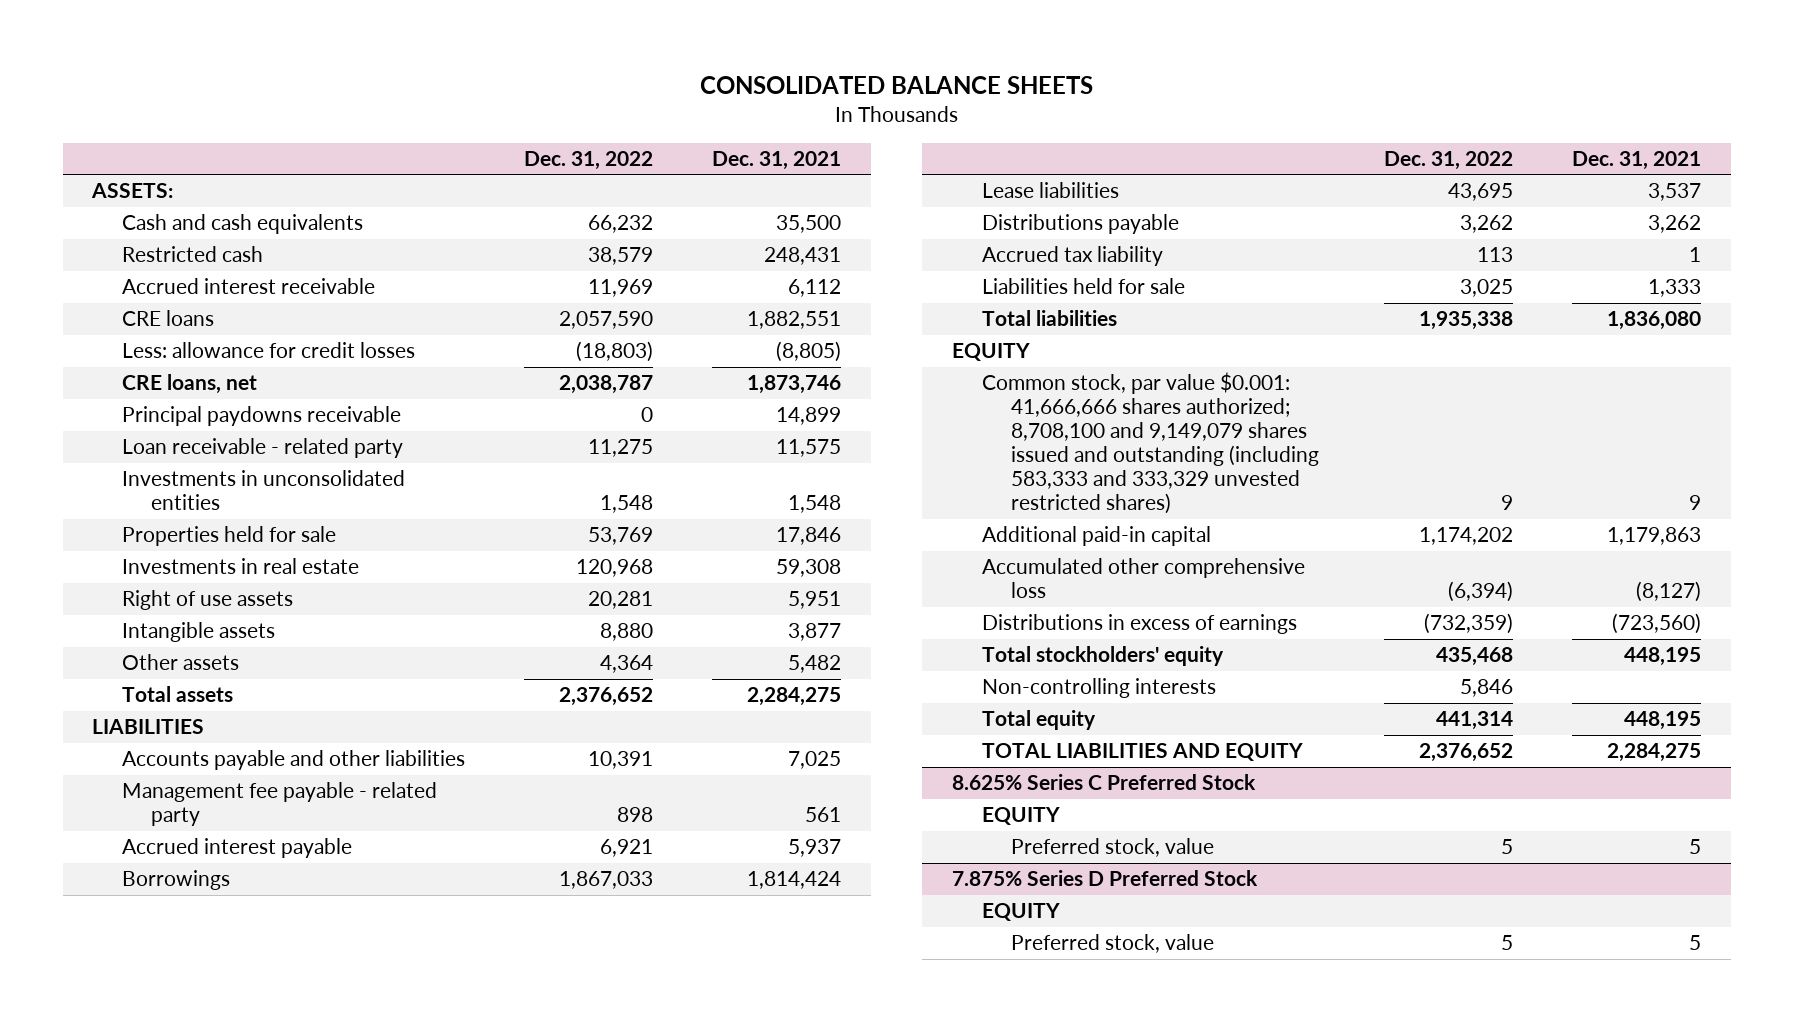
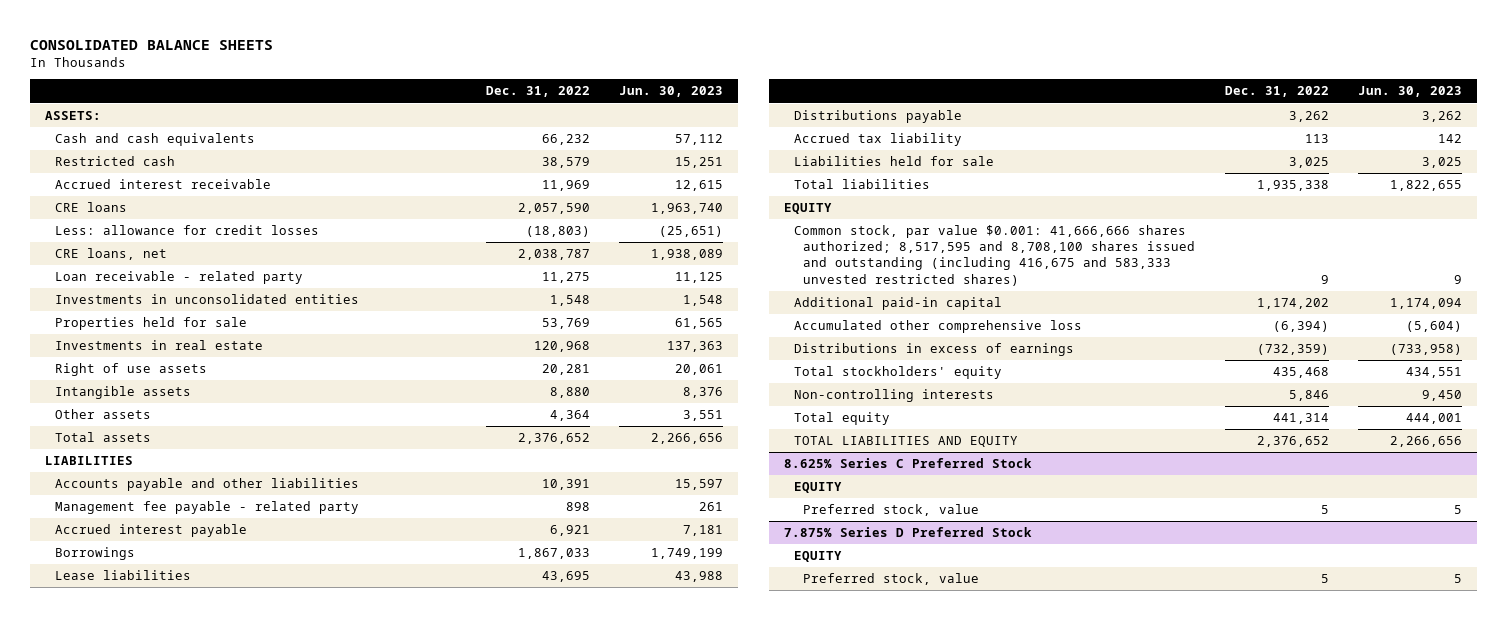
[712,151,842,171] Dec. 31, 2021 -> none
none -> [619,86,724,98] Jun. 30, 2023
[121,406,401,427] Principal paydowns receivable -> none
[981,372,1320,515] Common stock, par value $0.001: 41,666,666 shares authorized; 8,708,100 and 9,149,079 shares issued and outstanding (including 583,333 and 333,329 unvested restricted shares) -> [793,225,1195,286] Common stock, par value $0.001: 41,666,666 shares authorized; 8,517,595 and 8,708,100 shares issued and outstanding (including 416,675 and 583,333 unvested restricted shares)

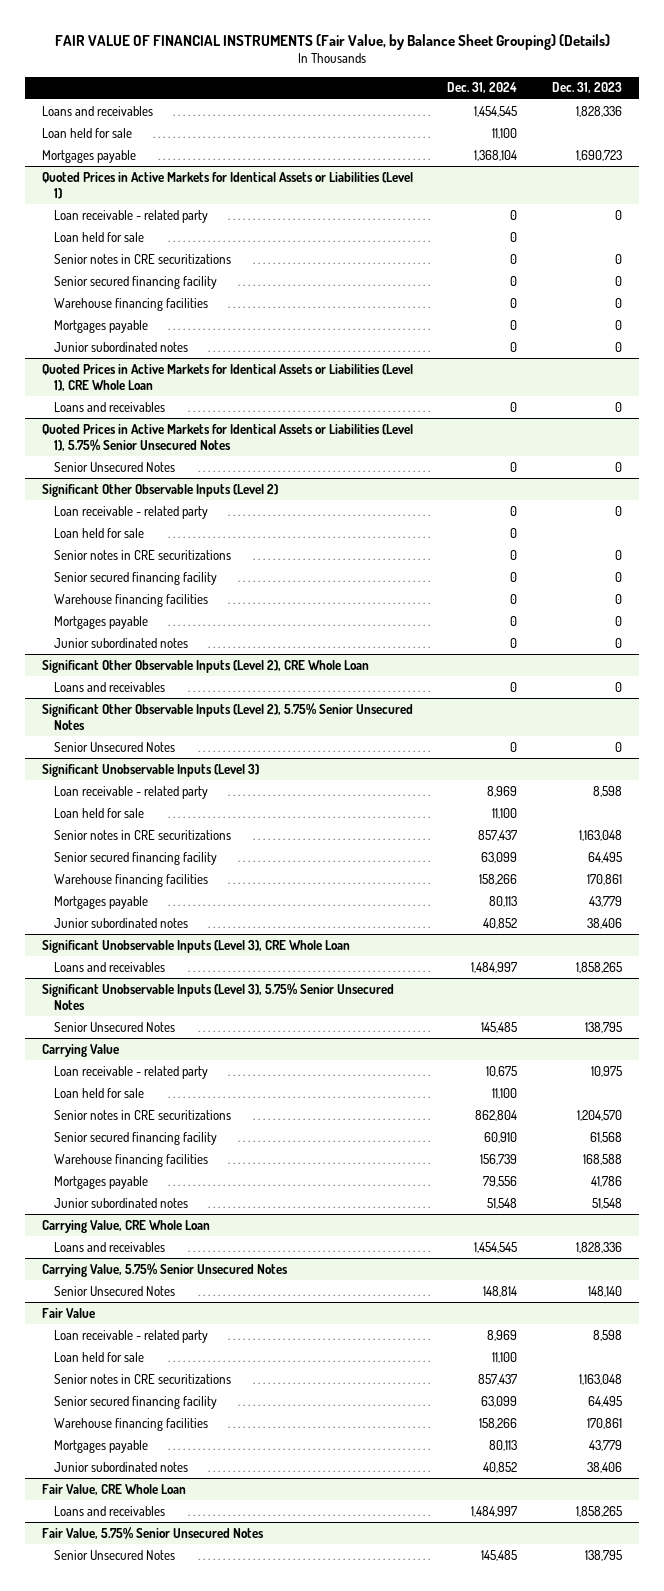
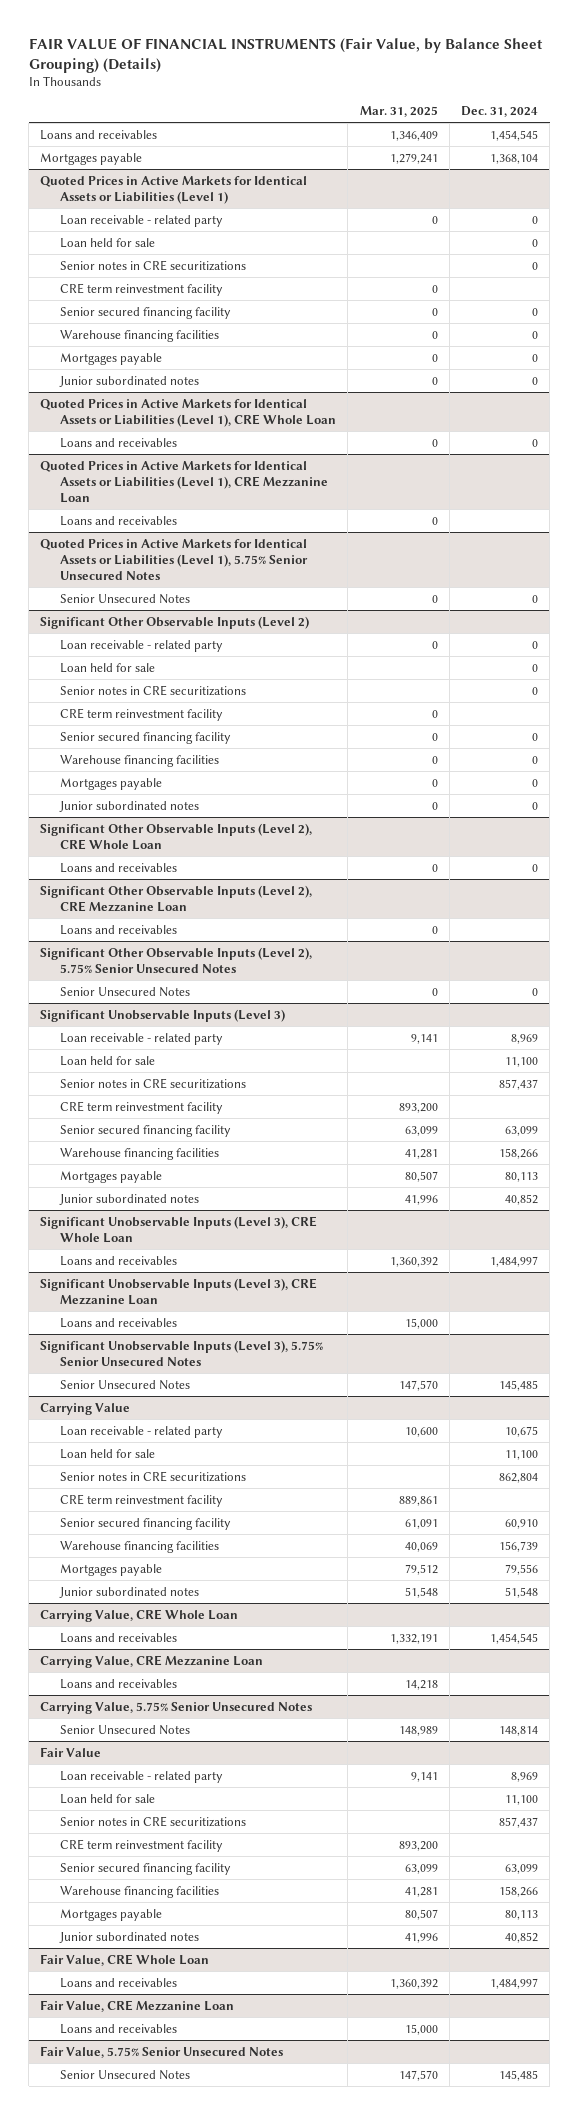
[551,82,622,94] Dec. 31, 2023 -> none
none -> [359,105,438,117] Mar. 31, 2025
[42,127,133,138] Loan held for sale -> none
none -> [60,282,224,296] CRE term reinvestment facility
none -> [40,460,329,503] Quoted Prices in Active Markets for Identical Assets or Liabilities (Level 1), CRE Mezzanine Loan
none -> [60,515,178,526] Loans and receivables
none -> [60,707,224,721] CRE term reinvestment facility
none -> [40,884,313,912] Significant Other Observable Inputs (Level 2), CRE Mezzanine Loan
none -> [60,924,178,935] Loans and receivables
none -> [60,1100,224,1114] CRE term reinvestment facility
none -> [40,1277,318,1305] Significant Unobservable Inputs (Level 3), CRE Mezzanine Loan
none -> [60,1317,178,1328] Loans and receivables
none -> [60,1493,224,1507] CRE term reinvestment facility
none -> [40,1654,264,1668] Carrying Value, CRE Mezzanine Loan
none -> [60,1678,178,1689] Loans and receivables
none -> [60,1838,224,1852] CRE term reinvestment facility
none -> [40,1999,235,2012] Fair Value, CRE Mezzanine Loan
none -> [60,2023,178,2034] Loans and receivables

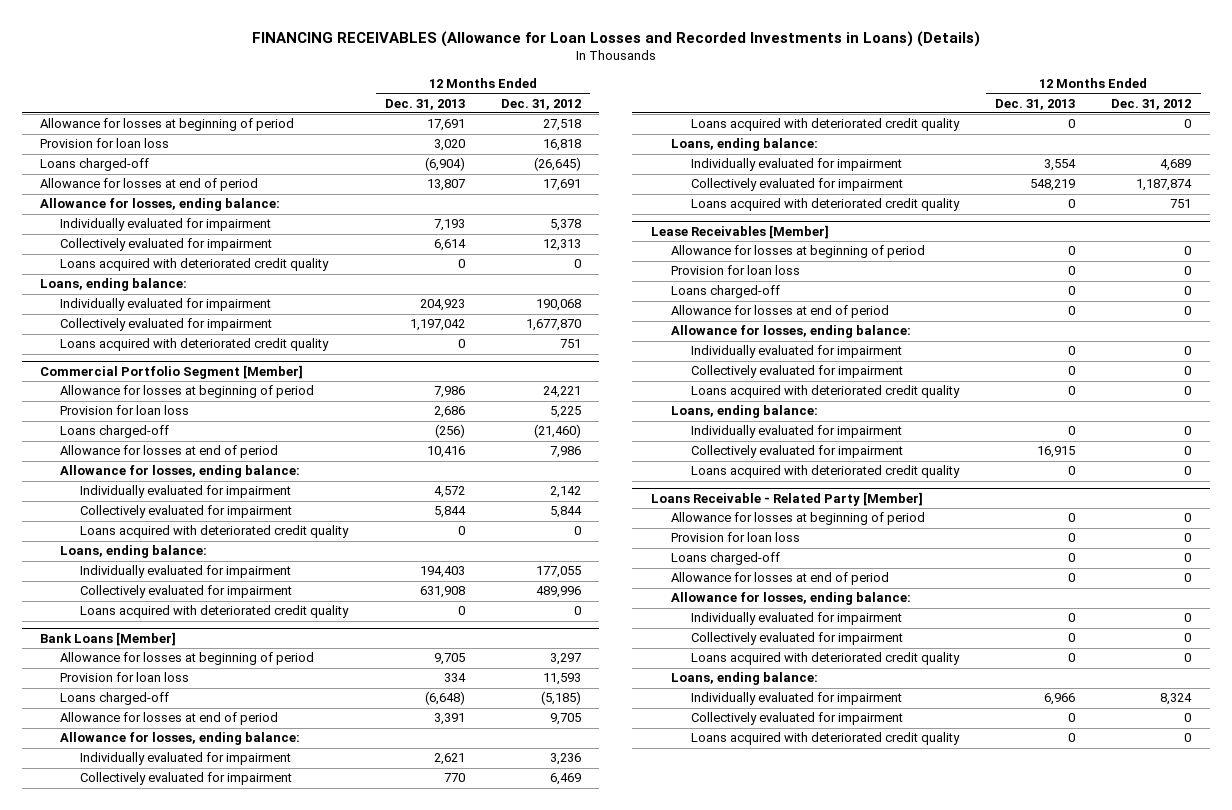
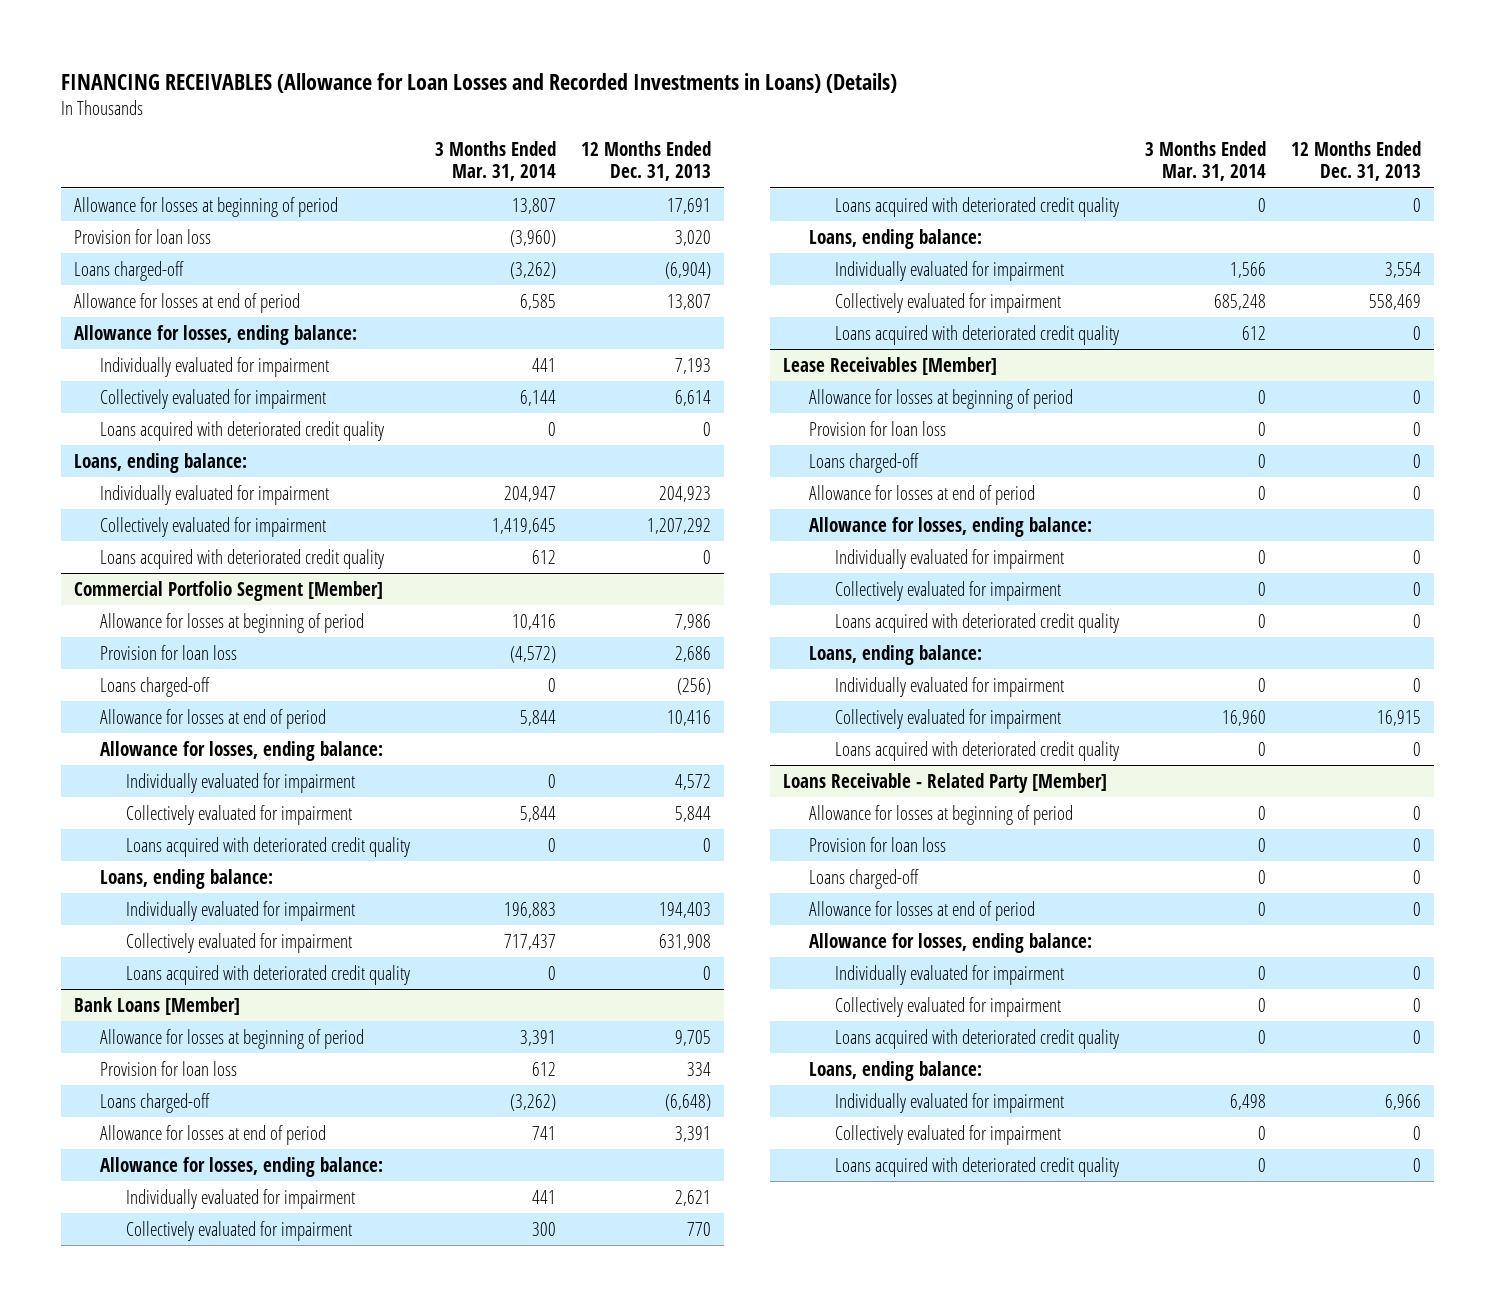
[501,98,582,110] Dec. 31, 2012 -> none
none -> [435,140,557,182] 3 Months Ended Mar. 31, 2014
[409,319,465,332] 1,197,042 -> [647,517,712,534] 1,207,292
[1030,179,1076,192] 548,219 -> [1368,293,1421,310] 558,469

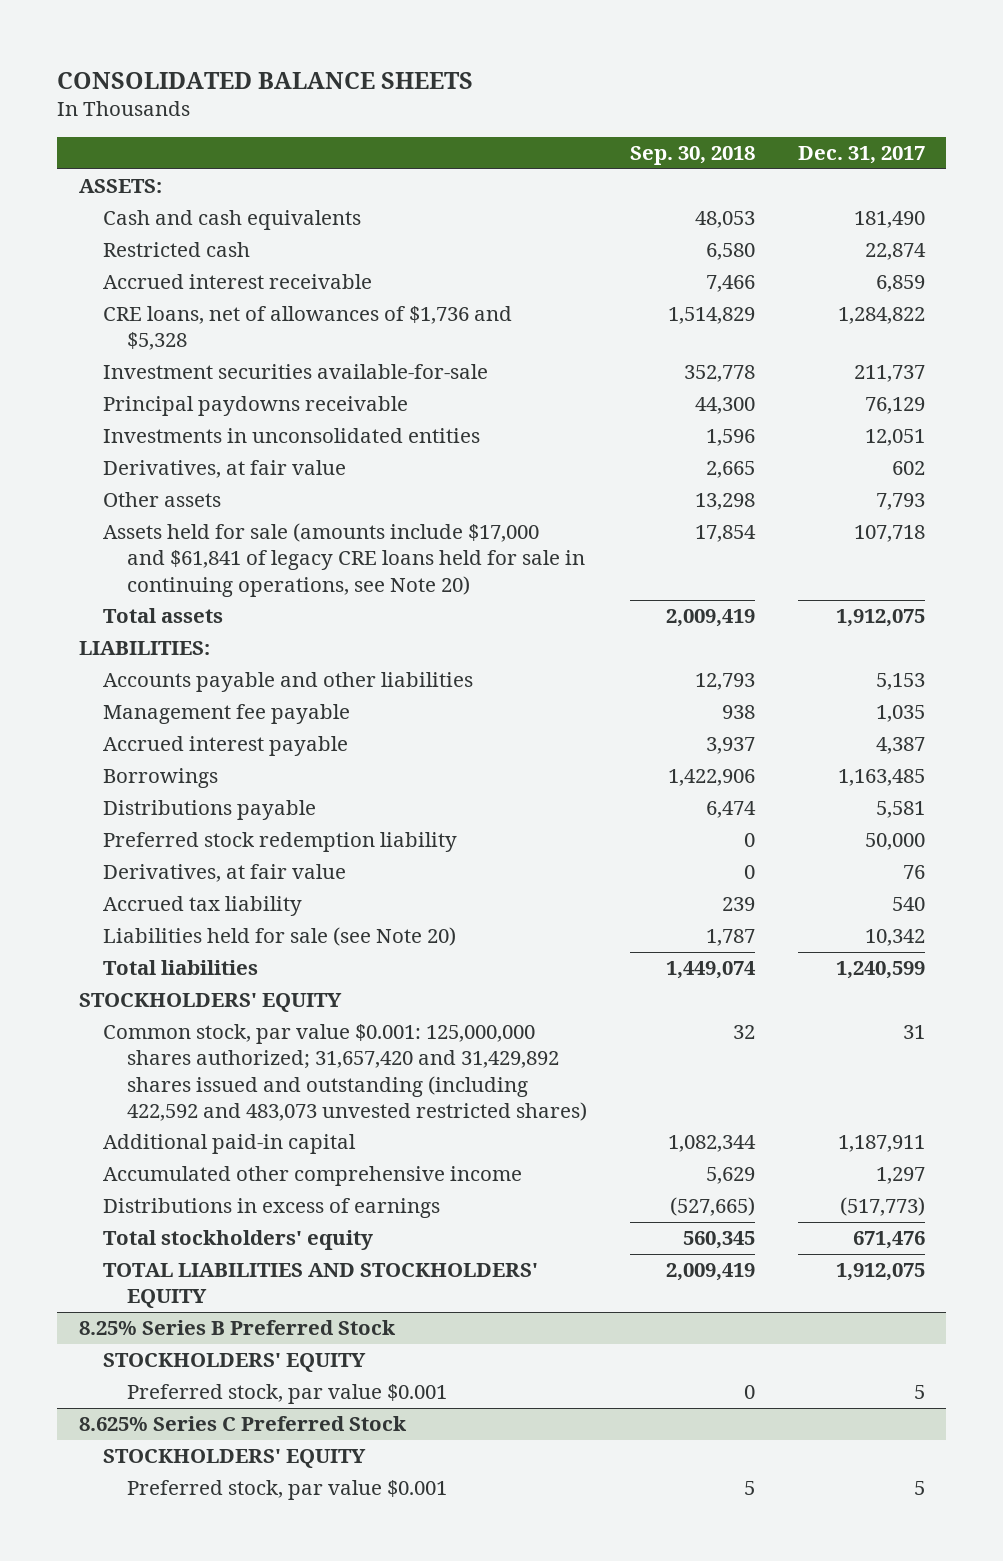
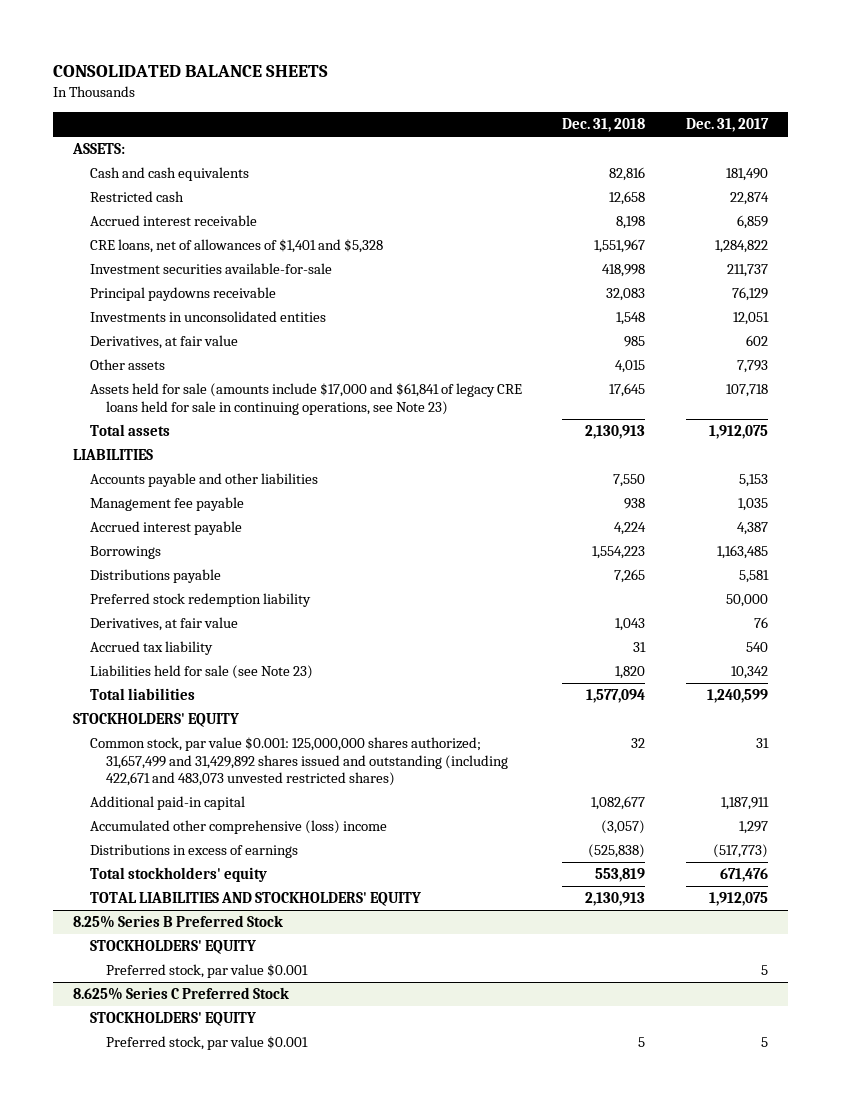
[629,146,755,166] Sep. 30, 2018 -> none
none -> [562,118,646,133] Dec. 31, 2018
[102,306,512,351] CRE loans, net of allowances of $1,736 and $5,328 -> [89,239,383,254] CRE loans, net of allowances of $1,401 and $5,328
[102,523,585,597] Assets held for sale (amounts include $17,000 and $61,841 of legacy CRE loans held for sale in continuing operations, see Note 20) -> [89,383,522,415] Assets held for sale (amounts include $17,000 and $61,841 of legacy CRE loans held for sale in continuing operations, see Note 23)
[78,641,210,656] LIABILITIES: -> [73,449,154,461] LIABILITIES
[102,927,456,947] Liabilities held for sale (see Note 20) -> [89,665,313,680] Liabilities held for sale (see Note 23)
[102,1024,587,1121] Common stock, par value $0.001: 125,000,000 shares authorized; 31,657,420 and 31,429,892 shares issued and outstanding (including 422,592 and 483,073 unvested restricted shares) -> [89,737,509,787] Common stock, par value $0.001: 125,000,000 shares authorized; 31,657,499 and 31,429,892 shares issued and outstanding (including 422,671 and 483,073 unvested restricted shares)
[102,1166,522,1187] Accumulated other comprehensive income -> [89,820,387,835] Accumulated other comprehensive (loss) income

